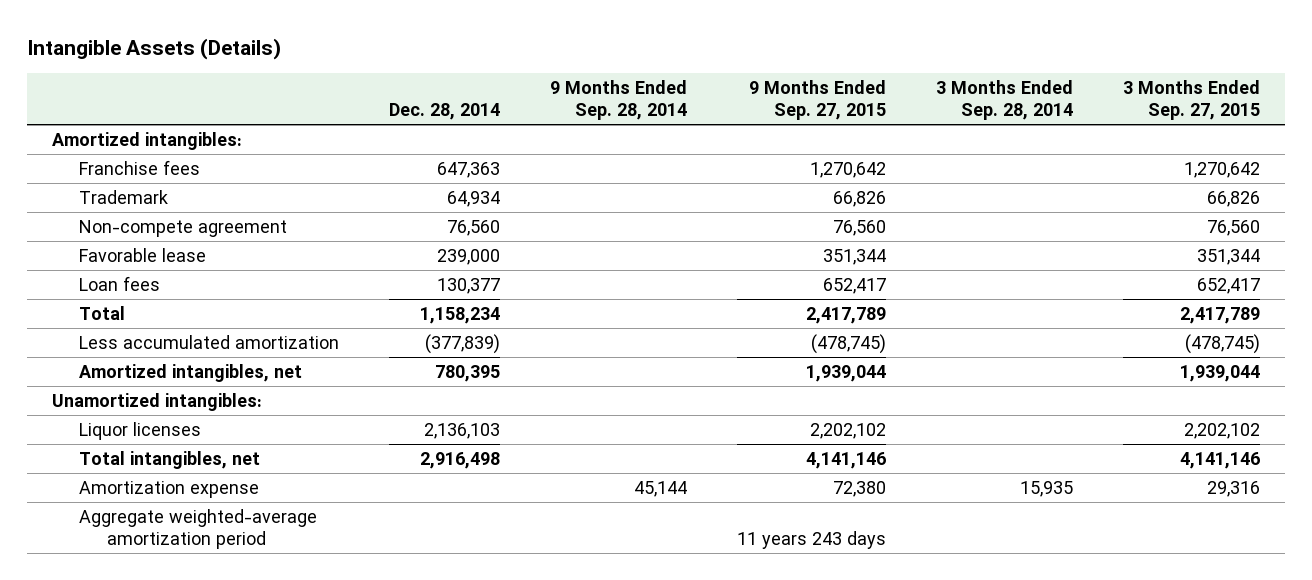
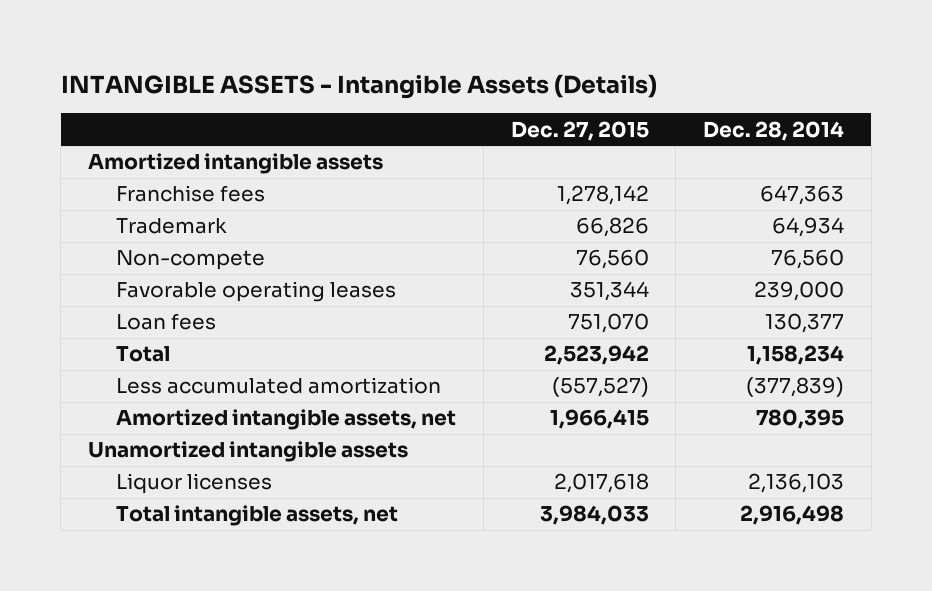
[27,38,282,61] Intangible Assets (Details) -> [60,73,657,99] INTANGIBLE ASSETS - Intangible Assets (Details)
[550,80,688,120] 9 Months Ended Sep. 28, 2014 -> none
[749,80,887,120] 9 Months Ended Sep. 27, 2015 -> none
[936,80,1074,120] 3 Months Ended Sep. 28, 2014 -> none
[1123,80,1261,120] 3 Months Ended Sep. 27, 2015 -> none
none -> [510,120,649,141] Dec. 27, 2015
[52,132,243,151] Amortized intangibles: -> none
none -> [88,153,384,175] Amortized intangible assets
[79,220,288,238] Non-compete agreement -> [116,250,266,271] Non-compete
[79,248,207,263] Favorable lease -> [116,281,397,303] Favorable operating leases
[52,393,263,412] Unamortized intangibles: -> none
[79,364,303,383] Amortized intangibles, net -> [116,409,457,431] Amortized intangible assets, net
none -> [88,441,409,463] Unamortized intangible assets
[79,481,260,499] Amortization expense -> none
[79,509,318,549] Aggregate weighted-average amortization period -> none
[79,451,261,470] Total intangibles, net -> [116,505,399,527] Total intangible assets, net

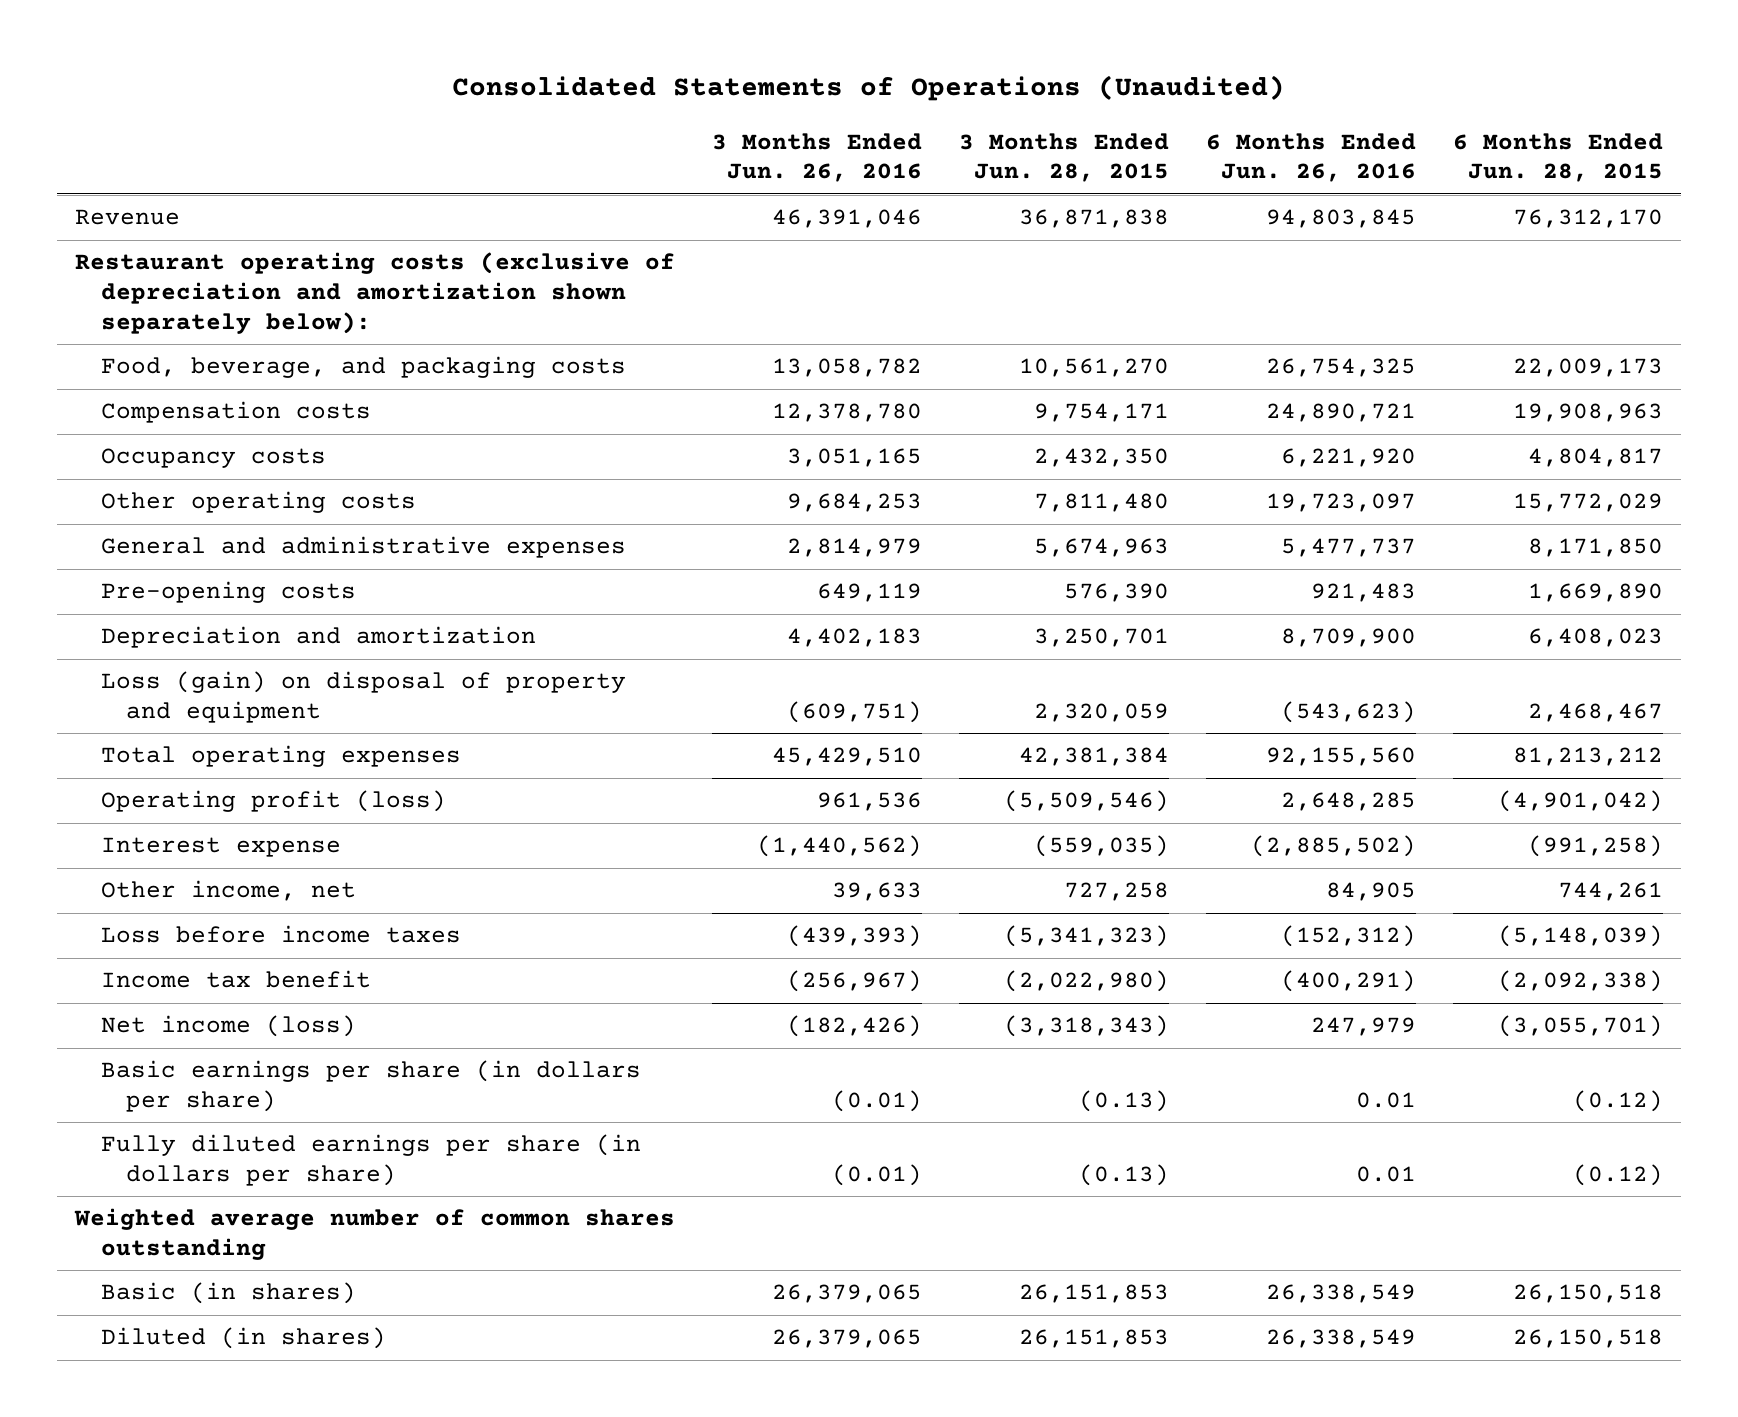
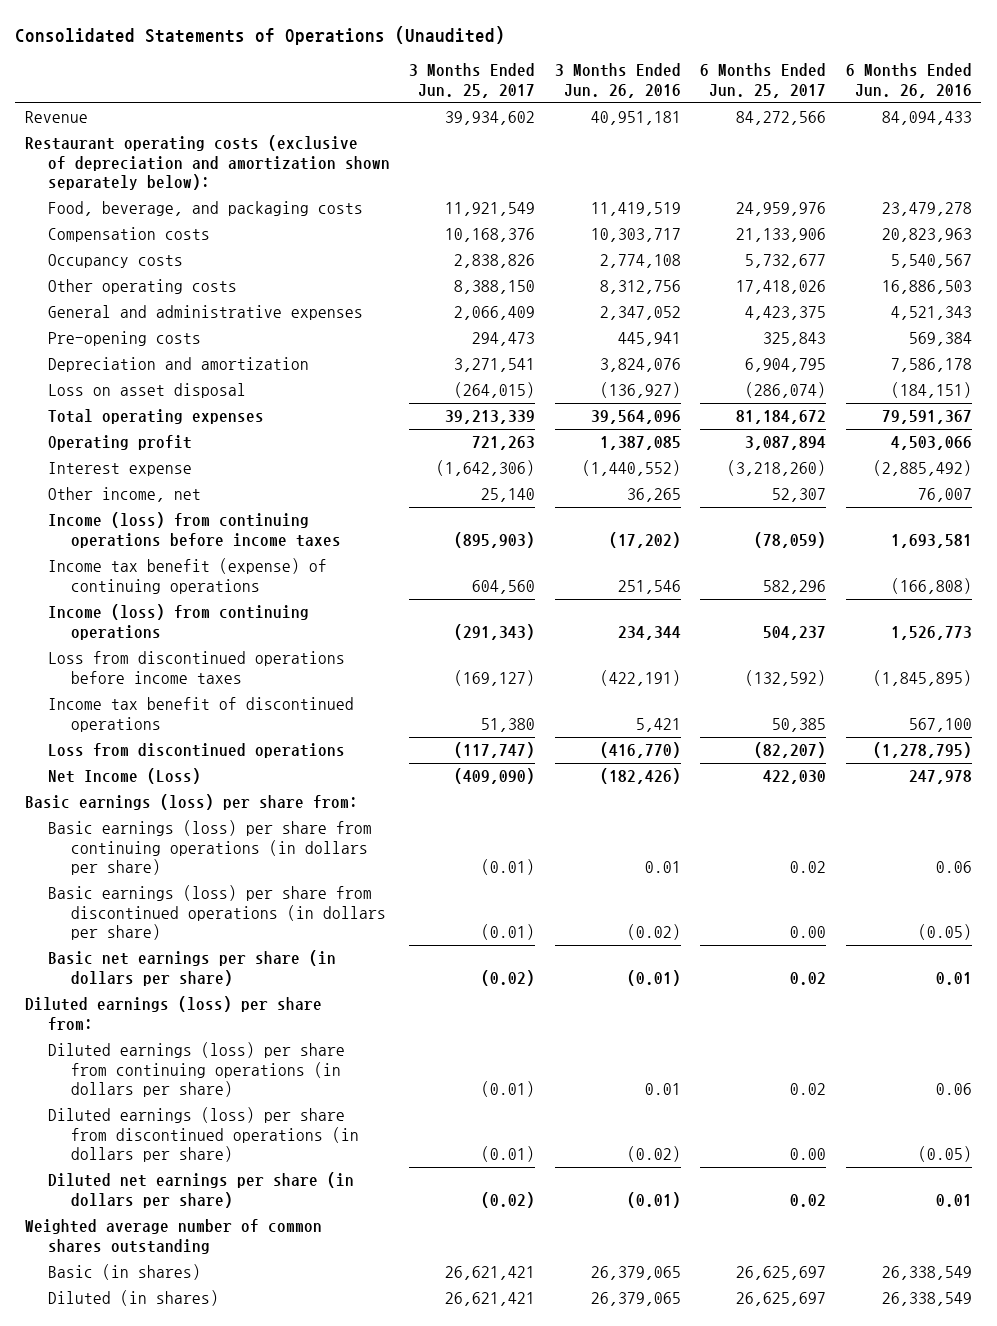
[958,132,1169,183] 3 Months Ended Jun. 28, 2015 -> none
[1452,132,1663,183] 6 Months Ended Jun. 28, 2015 -> none
none -> [409,63,536,99] 3 Months Ended Jun. 25, 2017
none -> [700,63,827,99] 6 Months Ended Jun. 25, 2017
[772,209,923,229] 46,391,046 -> [590,111,681,126] 40,951,181
[1265,209,1416,229] 94,803,845 -> [881,111,972,126] 84,094,433
[100,671,626,724] Loss (gain) on disposal of property and equipment -> none
[772,358,923,378] 13,058,782 -> [590,202,681,217] 11,419,519
[1265,358,1416,378] 26,754,325 -> [881,202,972,217] 23,479,278
[772,403,923,423] 12,378,780 -> [590,228,681,243] 10,303,717
[1265,403,1416,423] 24,890,721 -> [881,228,972,243] 20,823,963
[787,448,923,468] 3,051,165 -> [599,254,681,269] 2,774,108
[1280,448,1416,468] 6,221,920 -> [890,254,972,269] 5,540,567
[787,493,923,513] 9,684,253 -> [599,280,681,295] 8,312,756
[1265,493,1416,513] 19,723,097 -> [881,280,972,295] 16,886,503
[787,538,923,558] 2,814,979 -> [599,306,681,321] 2,347,052
[1280,538,1416,558] 5,477,737 -> [890,306,972,321] 4,521,343
[817,583,923,603] 649,119 -> [617,332,681,347] 445,941
[1310,583,1416,603] 921,483 -> [908,332,972,347] 569,384
[787,628,923,648] 4,402,183 -> [599,358,681,373] 3,824,076
[1280,628,1416,648] 8,709,900 -> [890,358,972,373] 7,586,178
none -> [47,383,246,399] Loss on asset disposal
[772,747,923,767] 45,429,510 -> [590,410,681,425] 39,564,096
[1265,747,1416,767] 92,155,560 -> [881,410,972,425] 79,591,367
[100,790,446,813] Operating profit (loss) -> [47,435,192,451] Operating profit
[817,792,923,812] 961,536 -> [599,436,681,451] 1,387,085
[1280,792,1416,812] 2,648,285 -> [890,436,972,451] 4,503,066
[757,835,923,858] (1,440,562) -> [581,460,681,477] (1,440,552)
[1250,835,1416,858] (2,885,502) -> [872,460,972,477] (2,885,492)
[832,882,923,902] 39,633 -> [626,488,681,503] 36,265
[1325,882,1416,902] 84,905 -> [917,488,972,503] 76,007
[100,925,461,944] Loss before income taxes -> [47,512,341,548] Income (loss) from continuing operations before income taxes
[787,925,923,948] (439,393) -> [608,531,681,548] (17,202)
[1280,925,1416,948] (152,312) -> [890,533,972,548] 1,693,581
[100,970,371,989] Income tax benefit -> [47,558,327,594] Income tax benefit (expense) of continuing operations
[787,970,923,993] (256,967) -> [617,579,681,594] 251,546
[1280,970,1416,993] (400,291) -> [890,577,972,594] (166,808)
none -> [47,604,309,640] Income (loss) from continuing operations
none -> [47,651,345,684] Loss from discontinued operations before income taxes
none -> [47,697,354,732] Income tax benefit of discontinued operations
none -> [47,743,345,759] Loss from discontinued operations
[100,1015,356,1038] Net income (loss) -> [47,768,201,785] Net Income (Loss)
[1310,1017,1416,1037] 247,979 -> [908,770,972,785] 247,978
none -> [25,794,359,811] Basic earnings (loss) per share from:
none -> [47,820,372,876] Basic earnings (loss) per share from continuing operations (in dollars per share)
none -> [47,885,386,941] Basic earnings (loss) per share from discontinued operations (in dollars per share)
[100,1060,641,1113] Basic earnings per share (in dollars per share) -> [47,950,336,986] Basic net earnings per share (in dollars per share)
none -> [25,996,323,1030] Diluted earnings (loss) per share from:
none -> [47,1042,345,1098] Diluted earnings (loss) per share from continuing operations (in dollars per share)
none -> [47,1107,359,1163] Diluted earnings (loss) per share from discontinued operations (in dollars per share)
[100,1134,641,1187] Fully diluted earnings per share (in dollars per share) -> [47,1172,354,1208] Diluted net earnings per share (in dollars per share)

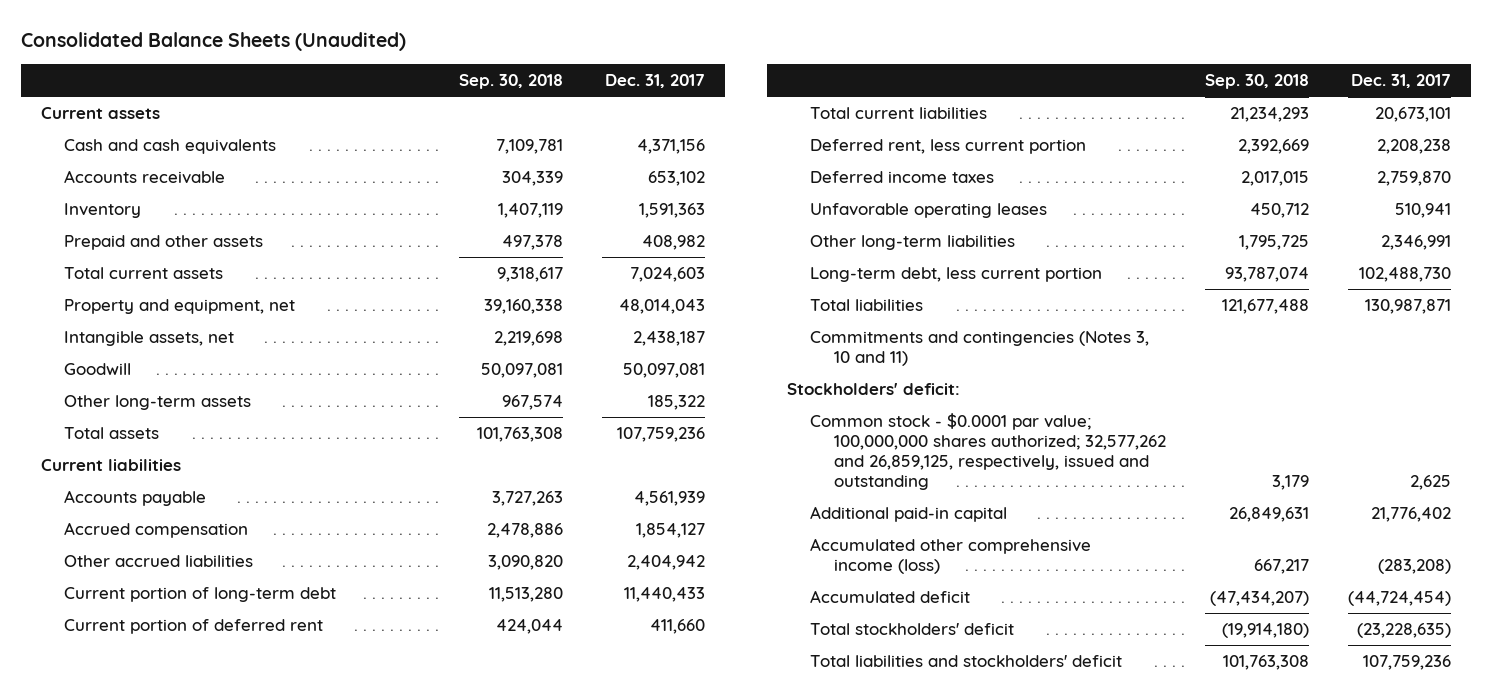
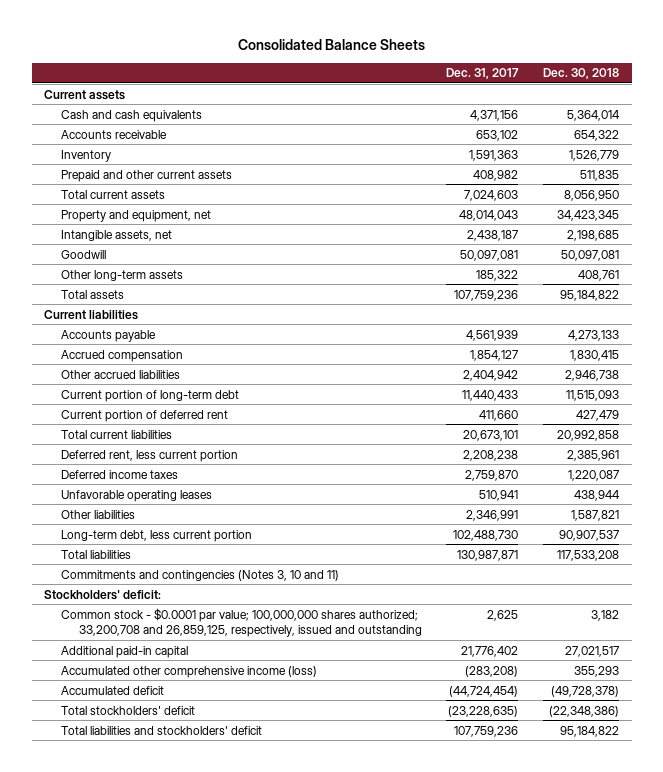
[20,32,406,52] Consolidated Balance Sheets (Unaudited) -> [237,39,425,51] Consolidated Balance Sheets
[458,74,563,90] Sep. 30, 2018 -> none
none -> [543,68,620,80] Dec. 30, 2018
[64,235,264,251] Prepaid and other assets -> [61,169,233,182] Prepaid and other current assets
[810,235,1016,251] Other long-term liabilities -> [61,509,136,519] Other liabilities
[810,413,1166,490] Common stock - $0.0001 par value; 100,000,000 shares authorized; 32,577,262 and 26,859,125, respectively, issued and outstanding -> [61,607,422,638] Common stock - $0.0001 par value; 100,000,000 shares authorized; 33,200,708 and 26,859,125, respectively, issued and outstanding

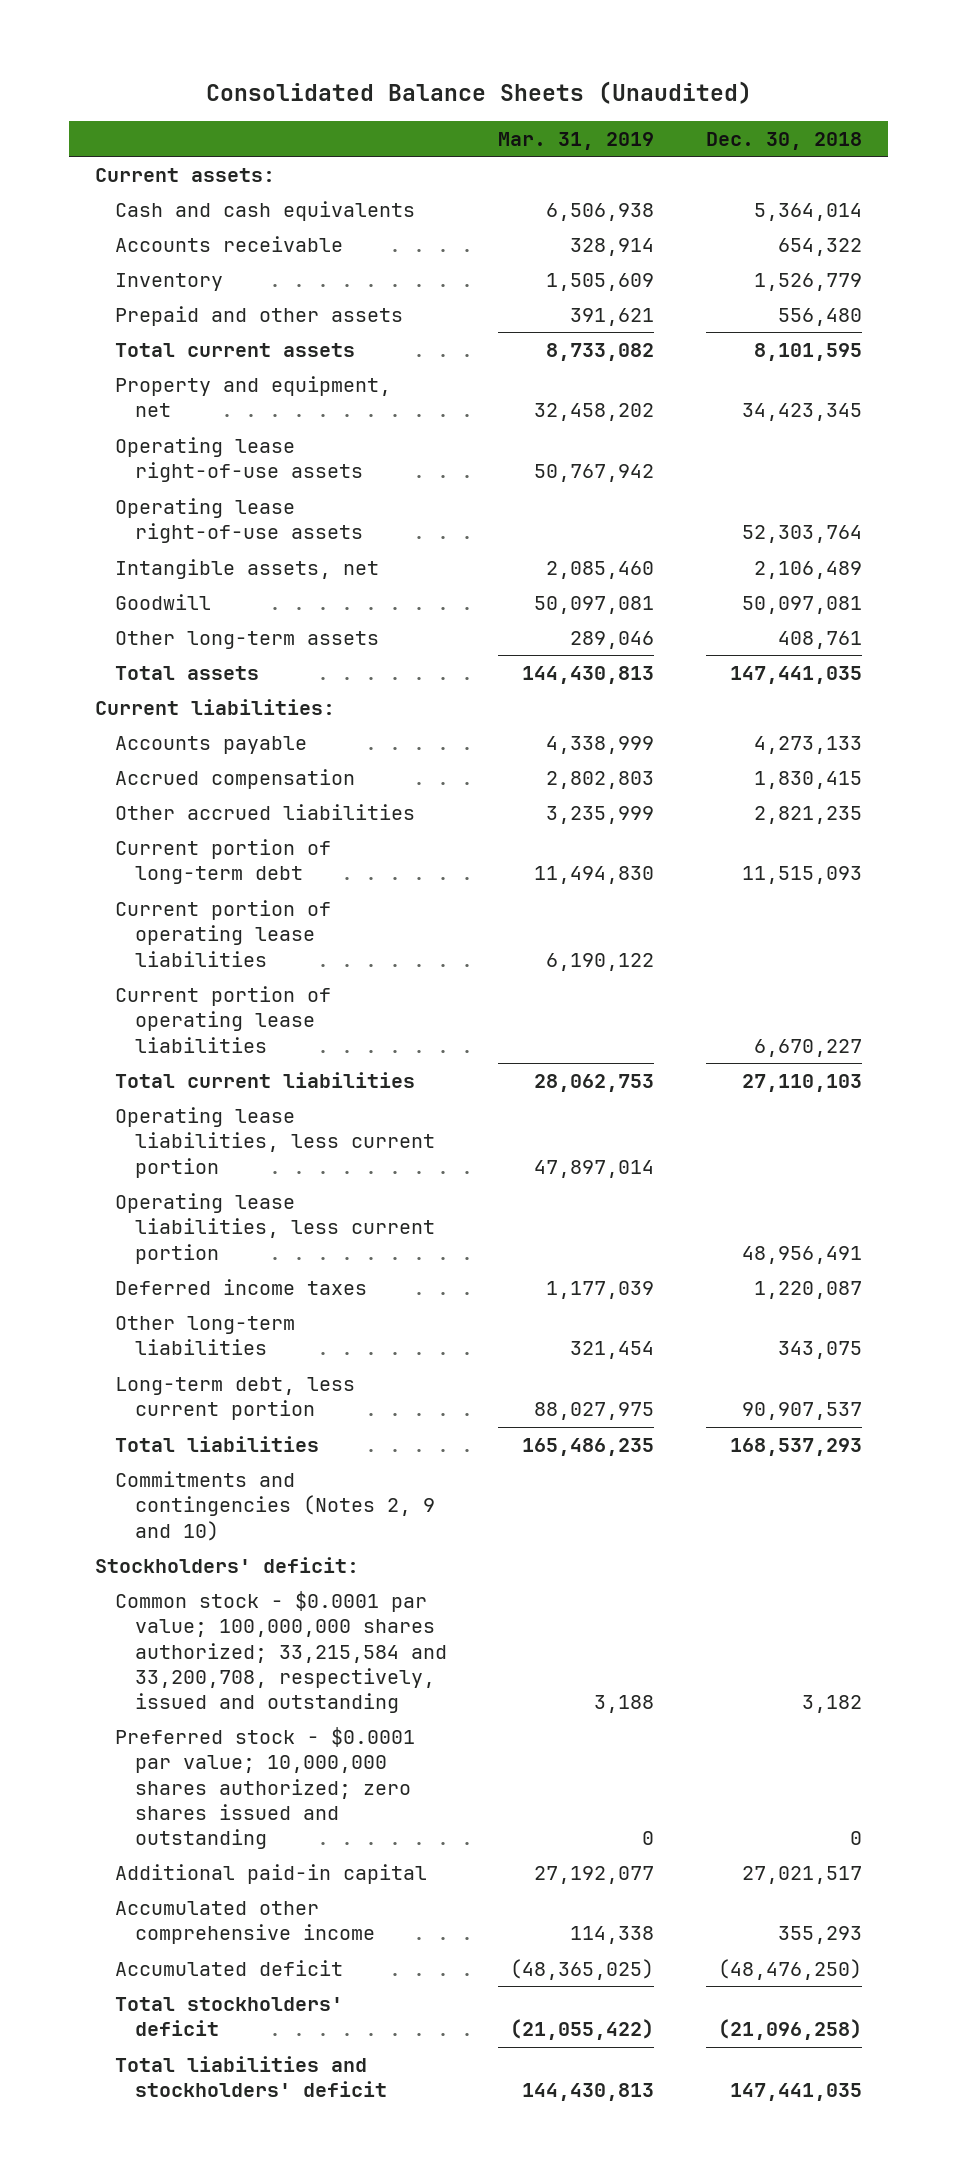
[237,39,425,51] Consolidated Balance Sheets -> [205,80,752,104] Consolidated Balance Sheets (Unaudited)
[446,68,520,80] Dec. 31, 2017 -> none
none -> [498,132,655,151] Mar. 31, 2019
[43,89,125,100] Current assets -> [95,168,276,183] Current assets:
[61,169,233,182] Prepaid and other current assets -> [115,306,404,327] Prepaid and other assets
[580,169,620,181] 511,835 -> [778,308,863,327] 556,480
[564,189,620,201] 8,056,950 -> [754,343,863,362] 8,101,595
none -> [115,437,363,483] Operating lease right-of-use assets
none -> [115,498,363,544] Operating lease right-of-use assets
[567,229,620,241] 2,198,685 -> [754,561,863,580] 2,106,489
[560,289,620,301] 95,184,822 -> [730,666,863,685] 147,441,035
[43,309,138,320] Current liabilities -> [95,699,336,716] Current liabilities:
[565,369,620,381] 2,946,738 -> [754,806,863,825] 2,821,235
none -> [115,900,332,967] Current portion of operating lease liabilities
[61,409,229,422] Current portion of deferred rent -> [115,986,332,1053] Current portion of operating lease liabilities
[576,409,620,421] 427,479 -> [754,1038,863,1057] 6,670,227
[557,429,620,441] 20,992,858 -> [742,1074,863,1093] 27,110,103
none -> [115,1107,435,1178] Operating lease liabilities, less current portion
[61,449,239,462] Deferred rent, less current portion -> [115,1193,435,1264] Operating lease liabilities, less current portion
[567,449,620,461] 2,385,961 -> [742,1245,863,1264] 48,956,491
[61,489,213,502] Unfavorable operating leases -> none
[61,509,136,519] Other liabilities -> [115,1316,296,1356] Other long-term liabilities
[571,509,620,521] 1,587,821 -> [778,1341,863,1360] 343,075
[557,549,620,561] 117,533,208 -> [730,1438,863,1457] 168,537,293
[61,569,340,581] Commitments and contingencies (Notes 3, 10 and 11) -> [115,1471,435,1541] Commitments and contingencies (Notes 2, 9 and 10)
[61,607,422,638] Common stock - $0.0001 par value; 100,000,000 shares authorized; 33,200,708 and 26,859,125, respectively, issued and outstanding -> [115,1591,447,1714] Common stock - $0.0001 par value; 100,000,000 shares authorized; 33,215,584 and 33,200,708, respectively, issued and outstanding
none -> [115,1727,416,1850] Preferred stock - $0.0001 par value; 10,000,000 shares authorized; zero shares issued and outstanding
[61,665,318,678] Accumulated other comprehensive income (loss) -> [115,1901,375,1945] Accumulated other comprehensive income
[551,685,620,697] (49,728,378) -> [718,1959,863,1981] (48,476,250)
[549,705,620,717] (22,348,386) -> [718,2019,863,2041] (21,096,258)
[560,725,620,737] 95,184,822 -> [730,2083,863,2102] 147,441,035

